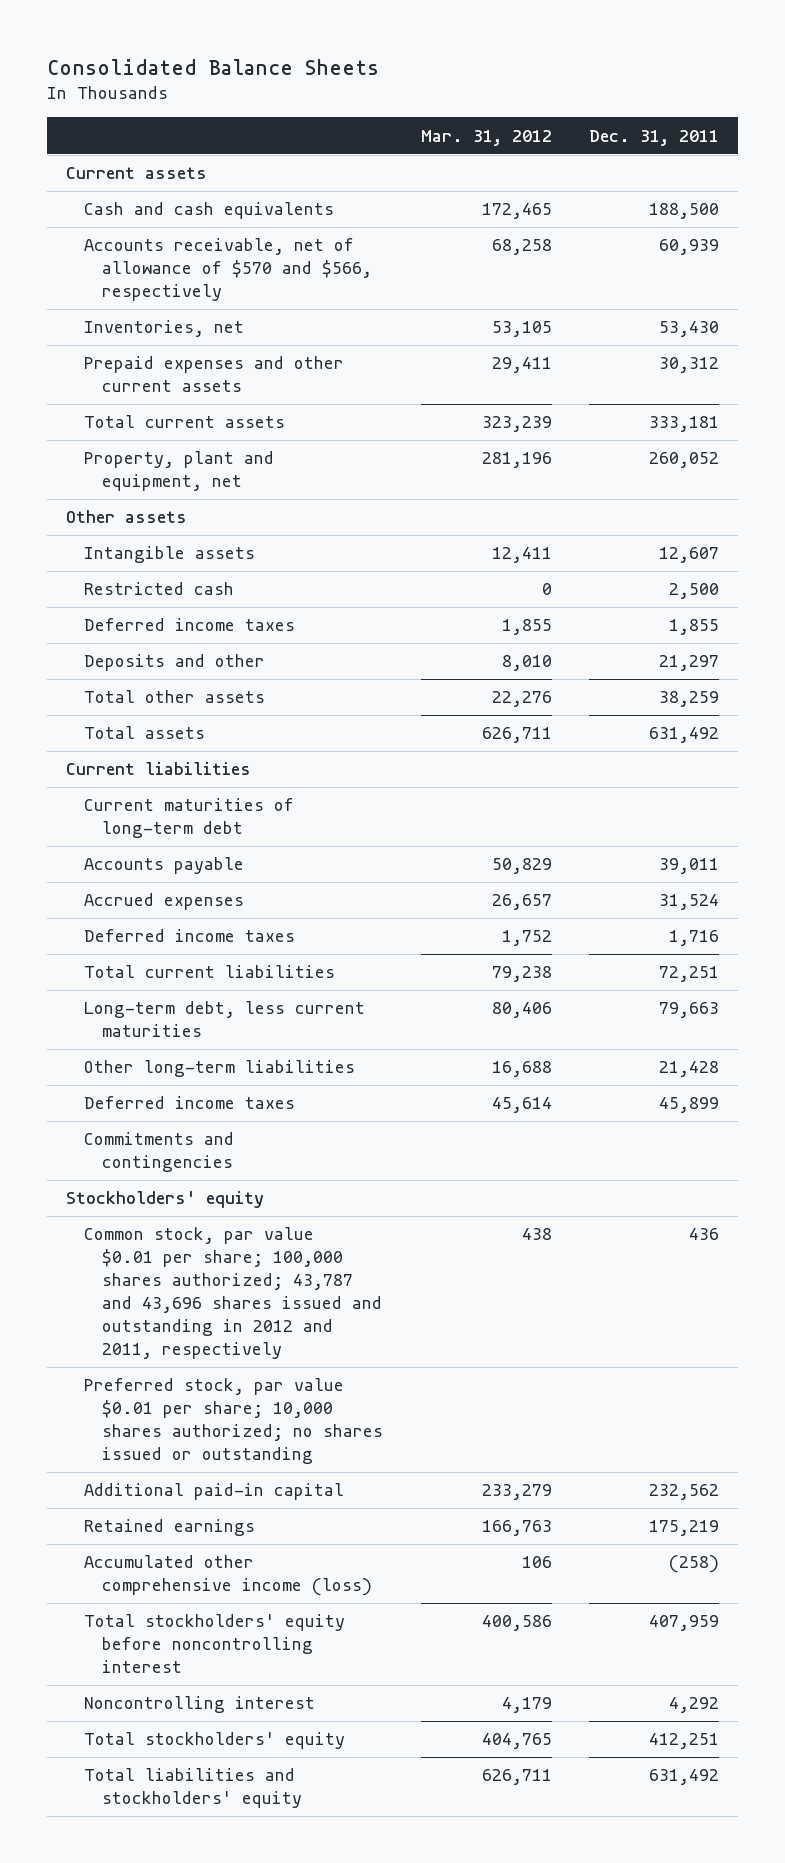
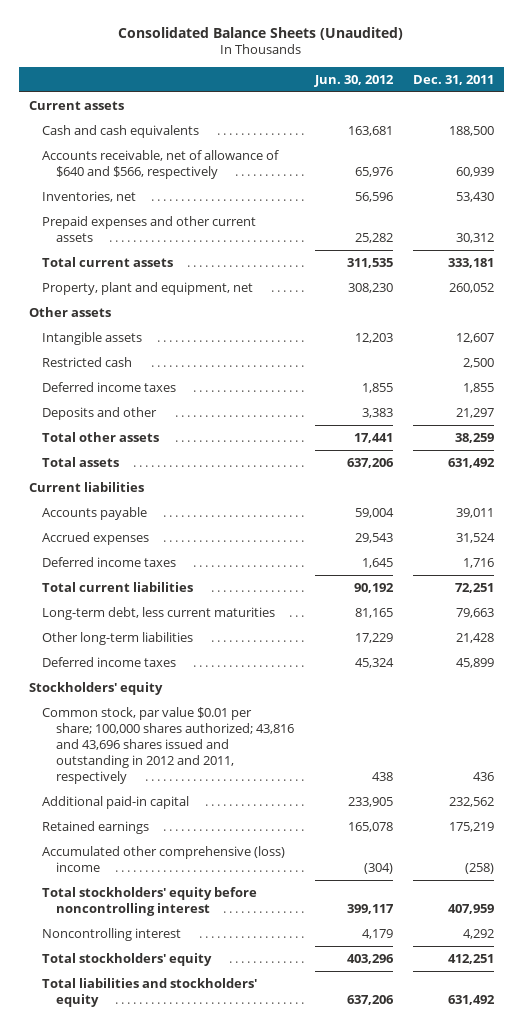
[46,58,379,75] Consolidated Balance Sheets -> [118,26,404,40] Consolidated Balance Sheets (Unaudited)
[420,129,552,146] Mar. 31, 2012 -> none
none -> [313,74,394,87] Jun. 30, 2012
[83,238,373,302] Accounts receivable, net of allowance of $570 and $566, respectively -> [42,149,280,179] Accounts receivable, net of allowance of $640 and $566, respectively
[83,798,294,839] Current maturities of long-term debt -> none
[83,1132,234,1173] Commitments and contingencies -> none
[83,1378,384,1465] Preferred stock, par value $0.01 per share; 10,000 shares authorized; no shares issued or outstanding -> none
[83,1227,383,1359] Common stock, par value $0.01 per share; 100,000 shares authorized; 43,787 and 43,696 shares issued and outstanding in 2012 and 2011, respectively -> [42,706,295,784] Common stock, par value $0.01 per share; 100,000 shares authorized; 43,816 and 43,696 shares issued and outstanding in 2012 and 2011, respectively
[83,1555,373,1597] Accumulated other comprehensive income (loss) -> [42,845,286,872] Accumulated other comprehensive (loss) income

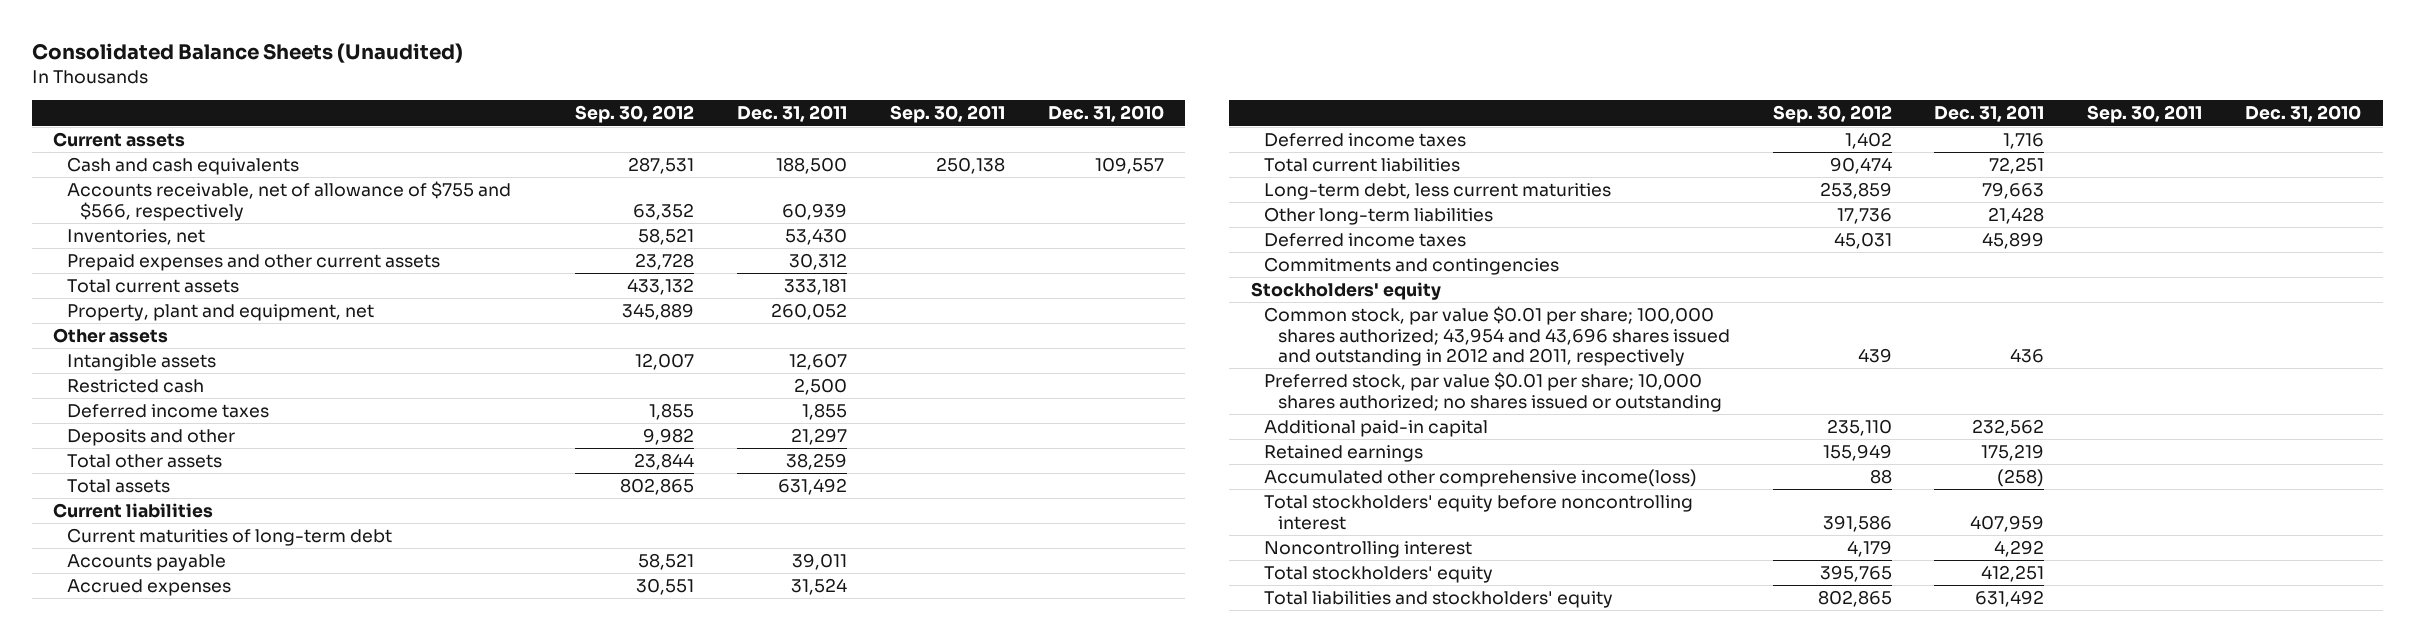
[313,74,394,87] Jun. 30, 2012 -> none
none -> [575,105,695,124] Sep. 30, 2012
none -> [890,105,1006,124] Sep. 30, 2011
none -> [1047,105,1164,123] Dec. 31, 2010
[42,149,280,179] Accounts receivable, net of allowance of $640 and $566, respectively -> [66,181,511,221] Accounts receivable, net of allowance of $755 and $566, respectively
none -> [66,528,392,547] Current maturities of long-term debt
none -> [1264,257,1560,276] Commitments and contingencies
[42,706,295,784] Common stock, par value $0.01 per share; 100,000 shares authorized; 43,816 and 43,696 shares issued and outstanding in 2012 and 2011, respectively -> [1264,306,1730,367] Common stock, par value $0.01 per share; 100,000 shares authorized; 43,954 and 43,696 shares issued and outstanding in 2012 and 2011, respectively
none -> [1264,372,1722,412] Preferred stock, par value $0.01 per share; 10,000 shares authorized; no shares issued or outstanding
[42,845,286,872] Accumulated other comprehensive (loss) income -> [1264,469,1698,488] Accumulated other comprehensive income(loss)

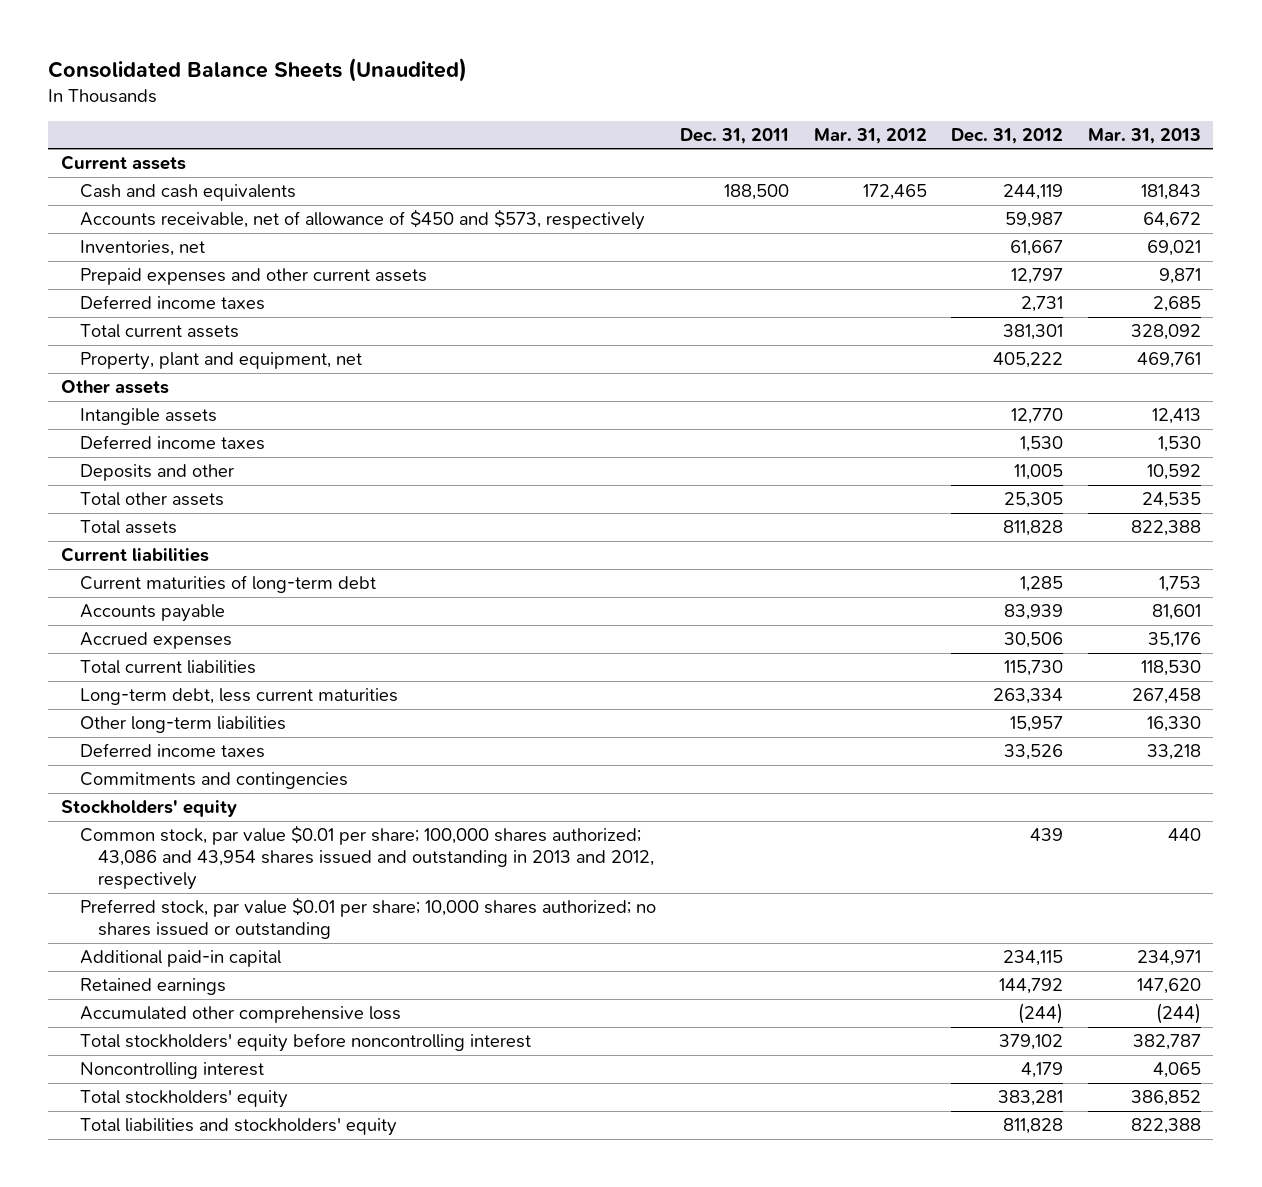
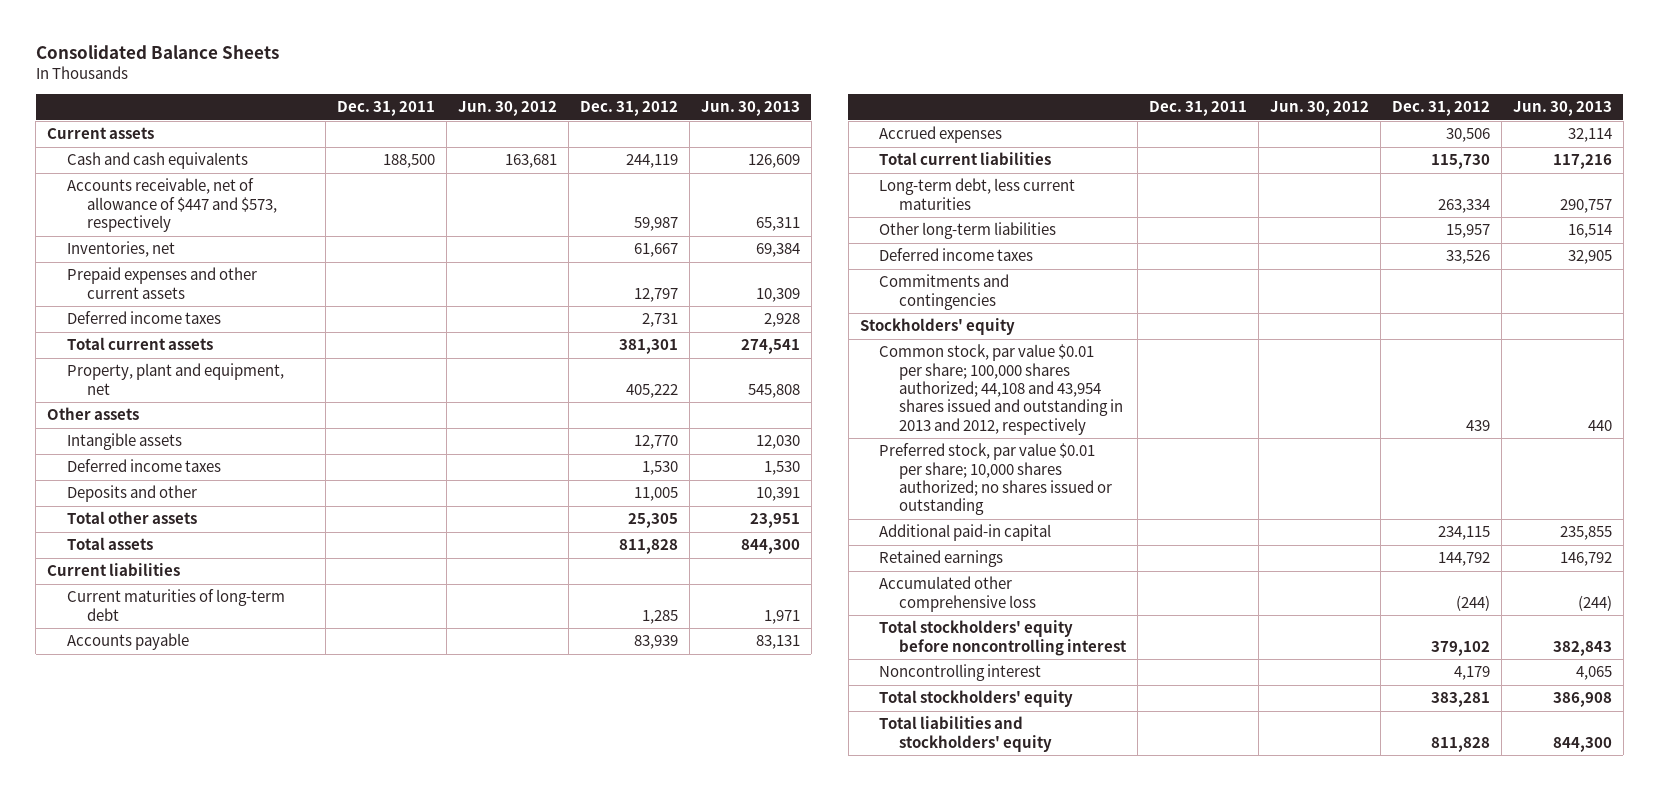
[48,58,468,83] Consolidated Balance Sheets (Unaudited) -> [35,44,279,59] Consolidated Balance Sheets
[813,127,927,144] Mar. 31, 2012 -> none
[1087,127,1201,144] Mar. 31, 2013 -> none
none -> [457,101,557,117] Jun. 30, 2012
none -> [700,101,800,117] Jun. 30, 2013
[79,209,645,231] Accounts receivable, net of allowance of $450 and $573, respectively -> [66,178,277,233] Accounts receivable, net of allowance of $447 and $573, respectively
[79,825,655,891] Common stock, par value $0.01 per share; 100,000 shares authorized; 43,086 and 43,954 shares issued and outstanding in 2013 and 2012, respectively -> [879,344,1123,435] Common stock, par value $0.01 per share; 100,000 shares authorized; 44,108 and 43,954 shares issued and outstanding in 2013 and 2012, respectively

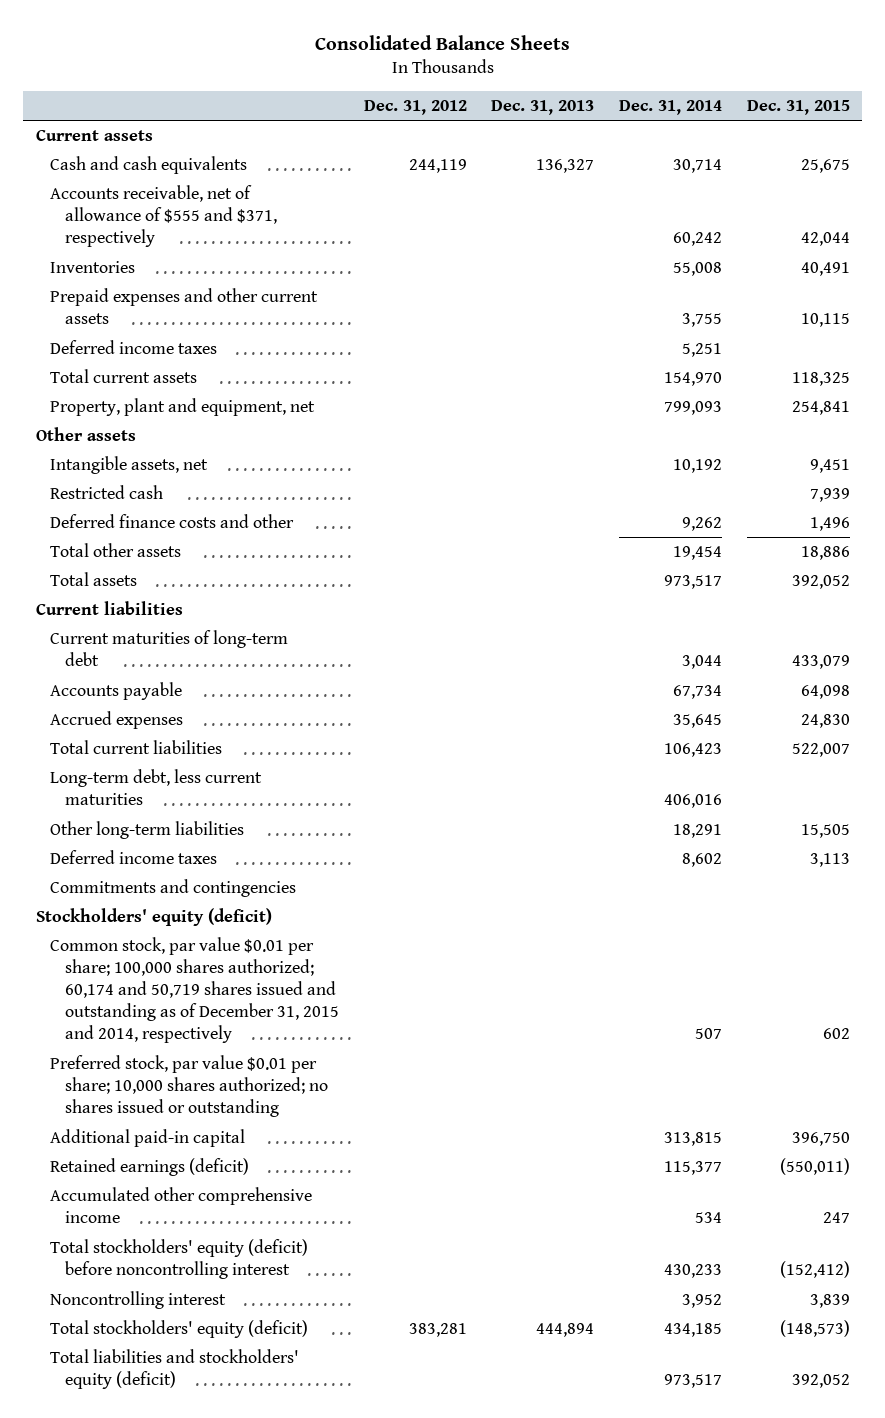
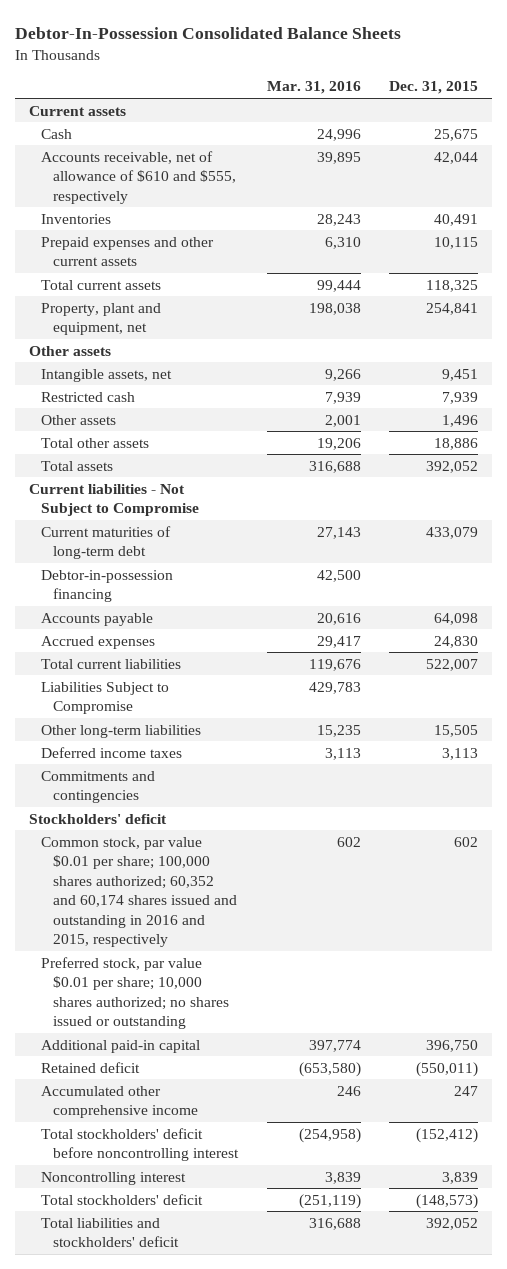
[314,35,570,51] Consolidated Balance Sheets -> [15,26,402,39] Debtor-In-Possession Consolidated Balance Sheets
[363,99,467,115] Dec. 31, 2012 -> none
[491,99,595,115] Dec. 31, 2013 -> none
[619,99,723,115] Dec. 31, 2014 -> none
none -> [266,81,361,95] Mar. 31, 2016
[50,156,248,175] Cash and cash equivalents -> [41,128,73,139] Cash
[50,185,278,248] Accounts receivable, net of allowance of $555 and $371, respectively -> [41,150,237,204] Accounts receivable, net of allowance of $610 and $555, respectively
[50,340,218,355] Deferred income taxes -> none
[50,514,295,529] Deferred finance costs and other -> [41,414,117,425] Other assets
[35,601,183,616] Current liabilities -> [29,483,200,517] Current liabilities - Not Subject to Compromise
none -> [41,569,174,603] Debtor-in-possession financing
[50,769,263,806] Long-term debt, less current maturities -> none
none -> [41,681,170,715] Liabilities Subject to Compromise
[35,908,272,927] Stockholders' equity (deficit) -> [29,813,168,824] Stockholders' deficit
[50,937,340,1044] Common stock, par value $0.01 per share; 100,000 shares authorized; 60,174 and 50,719 shares issued and outstanding as of December 31, 2015 and 2014, respectively -> [41,836,238,948] Common stock, par value $0.01 per share; 100,000 shares authorized; 60,352 and 60,174 shares issued and outstanding in 2016 and 2015, respectively
[50,1158,250,1177] Retained earnings (deficit) -> [41,1061,141,1073] Retained deficit
[50,1239,309,1280] Total stockholders' equity (deficit) before noncontrolling interest -> [41,1127,240,1162] Total stockholders' deficit before noncontrolling interest
[50,1320,309,1339] Total stockholders' equity (deficit) -> [41,1193,204,1205] Total stockholders' deficit
[50,1349,300,1390] Total liabilities and stockholders' equity (deficit) -> [41,1217,180,1248] Total liabilities and stockholders' deficit

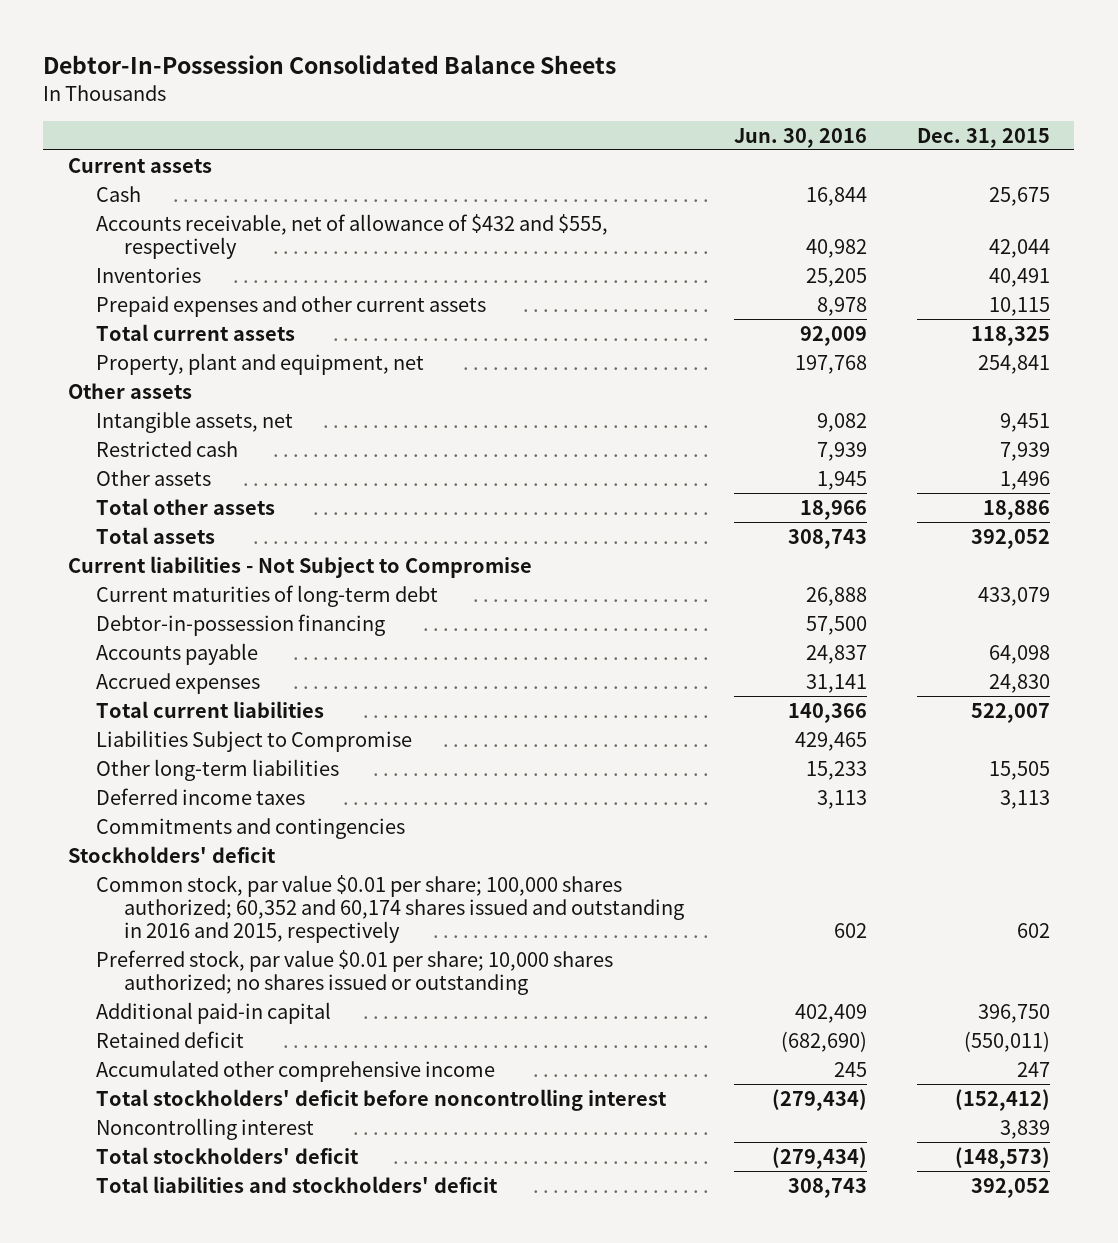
[266,81,361,95] Mar. 31, 2016 -> none
none -> [733,127,867,148] Jun. 30, 2016
[41,150,237,204] Accounts receivable, net of allowance of $610 and $555, respectively -> [96,213,609,259] Accounts receivable, net of allowance of $432 and $555, respectively

